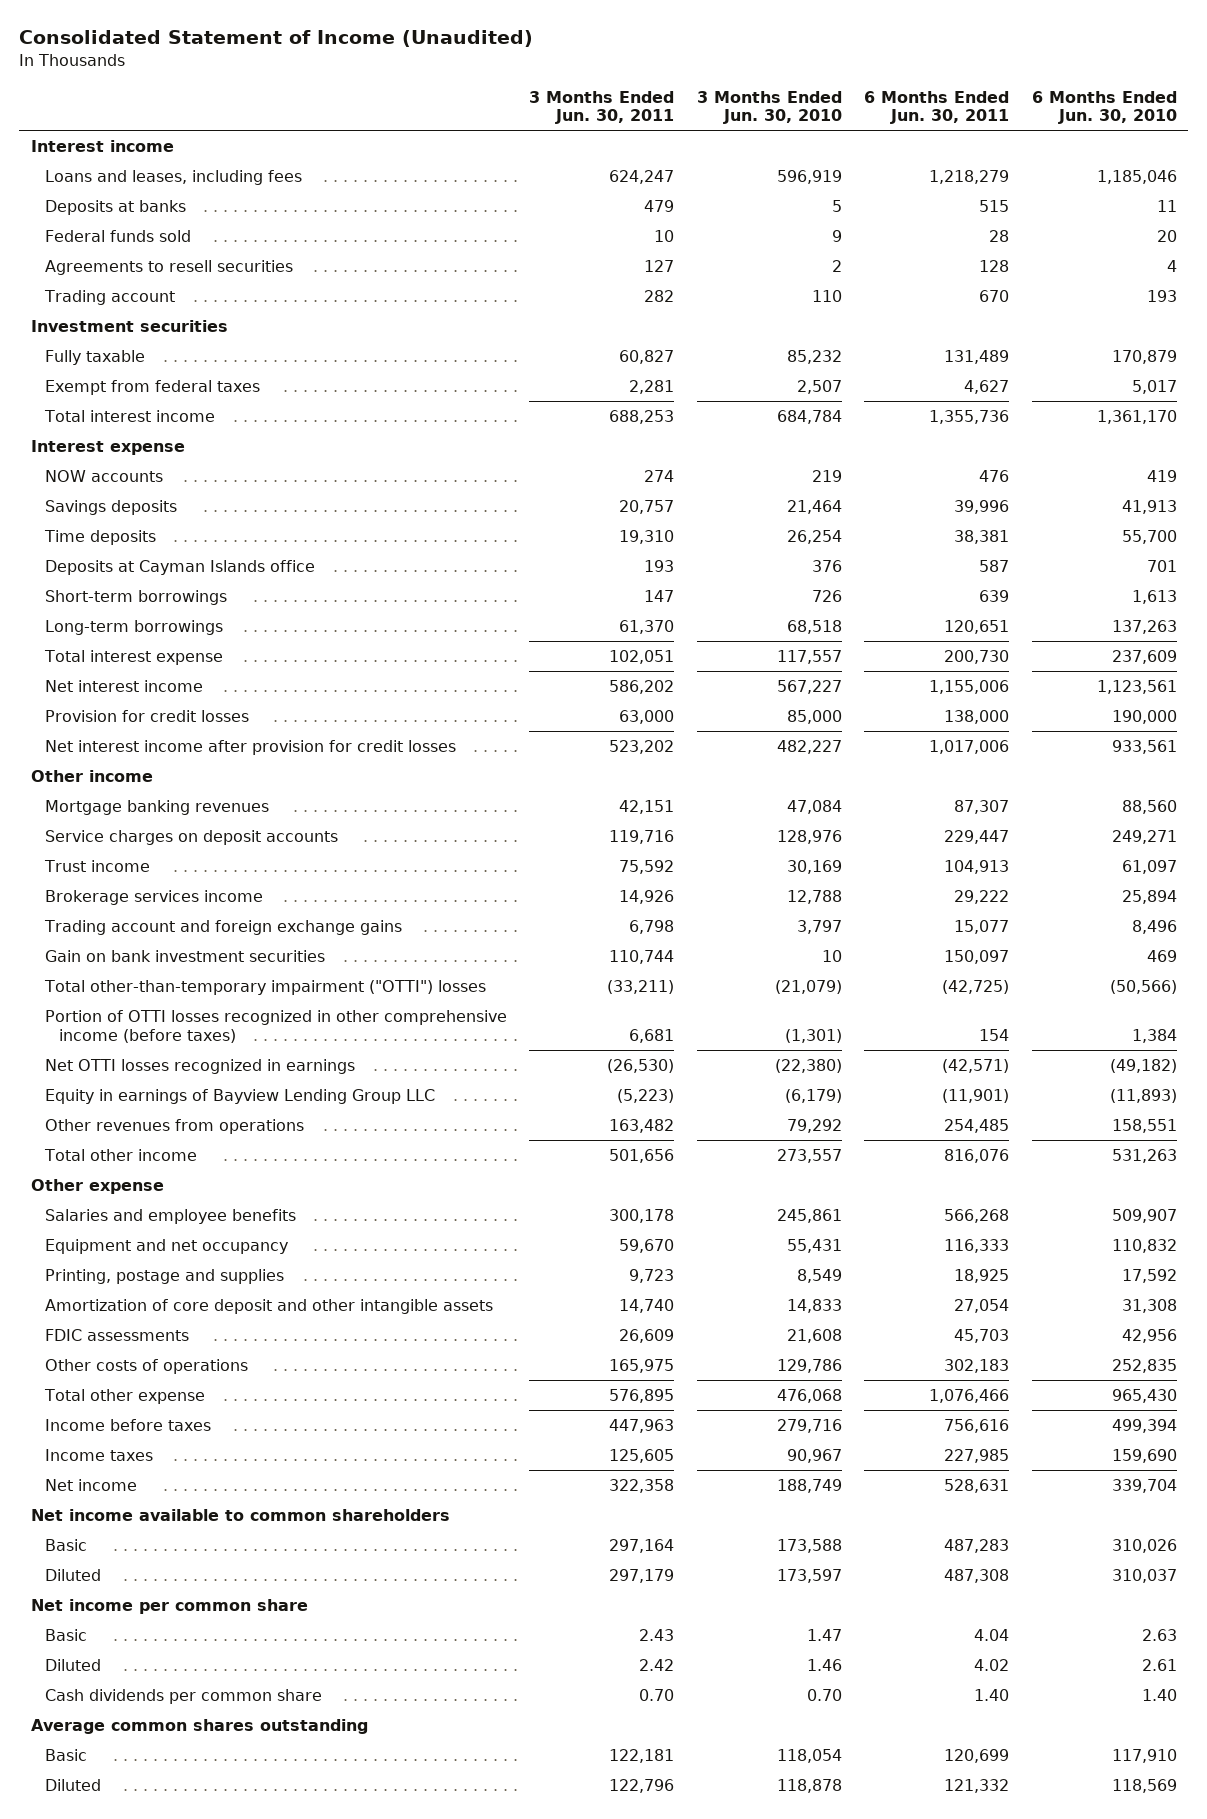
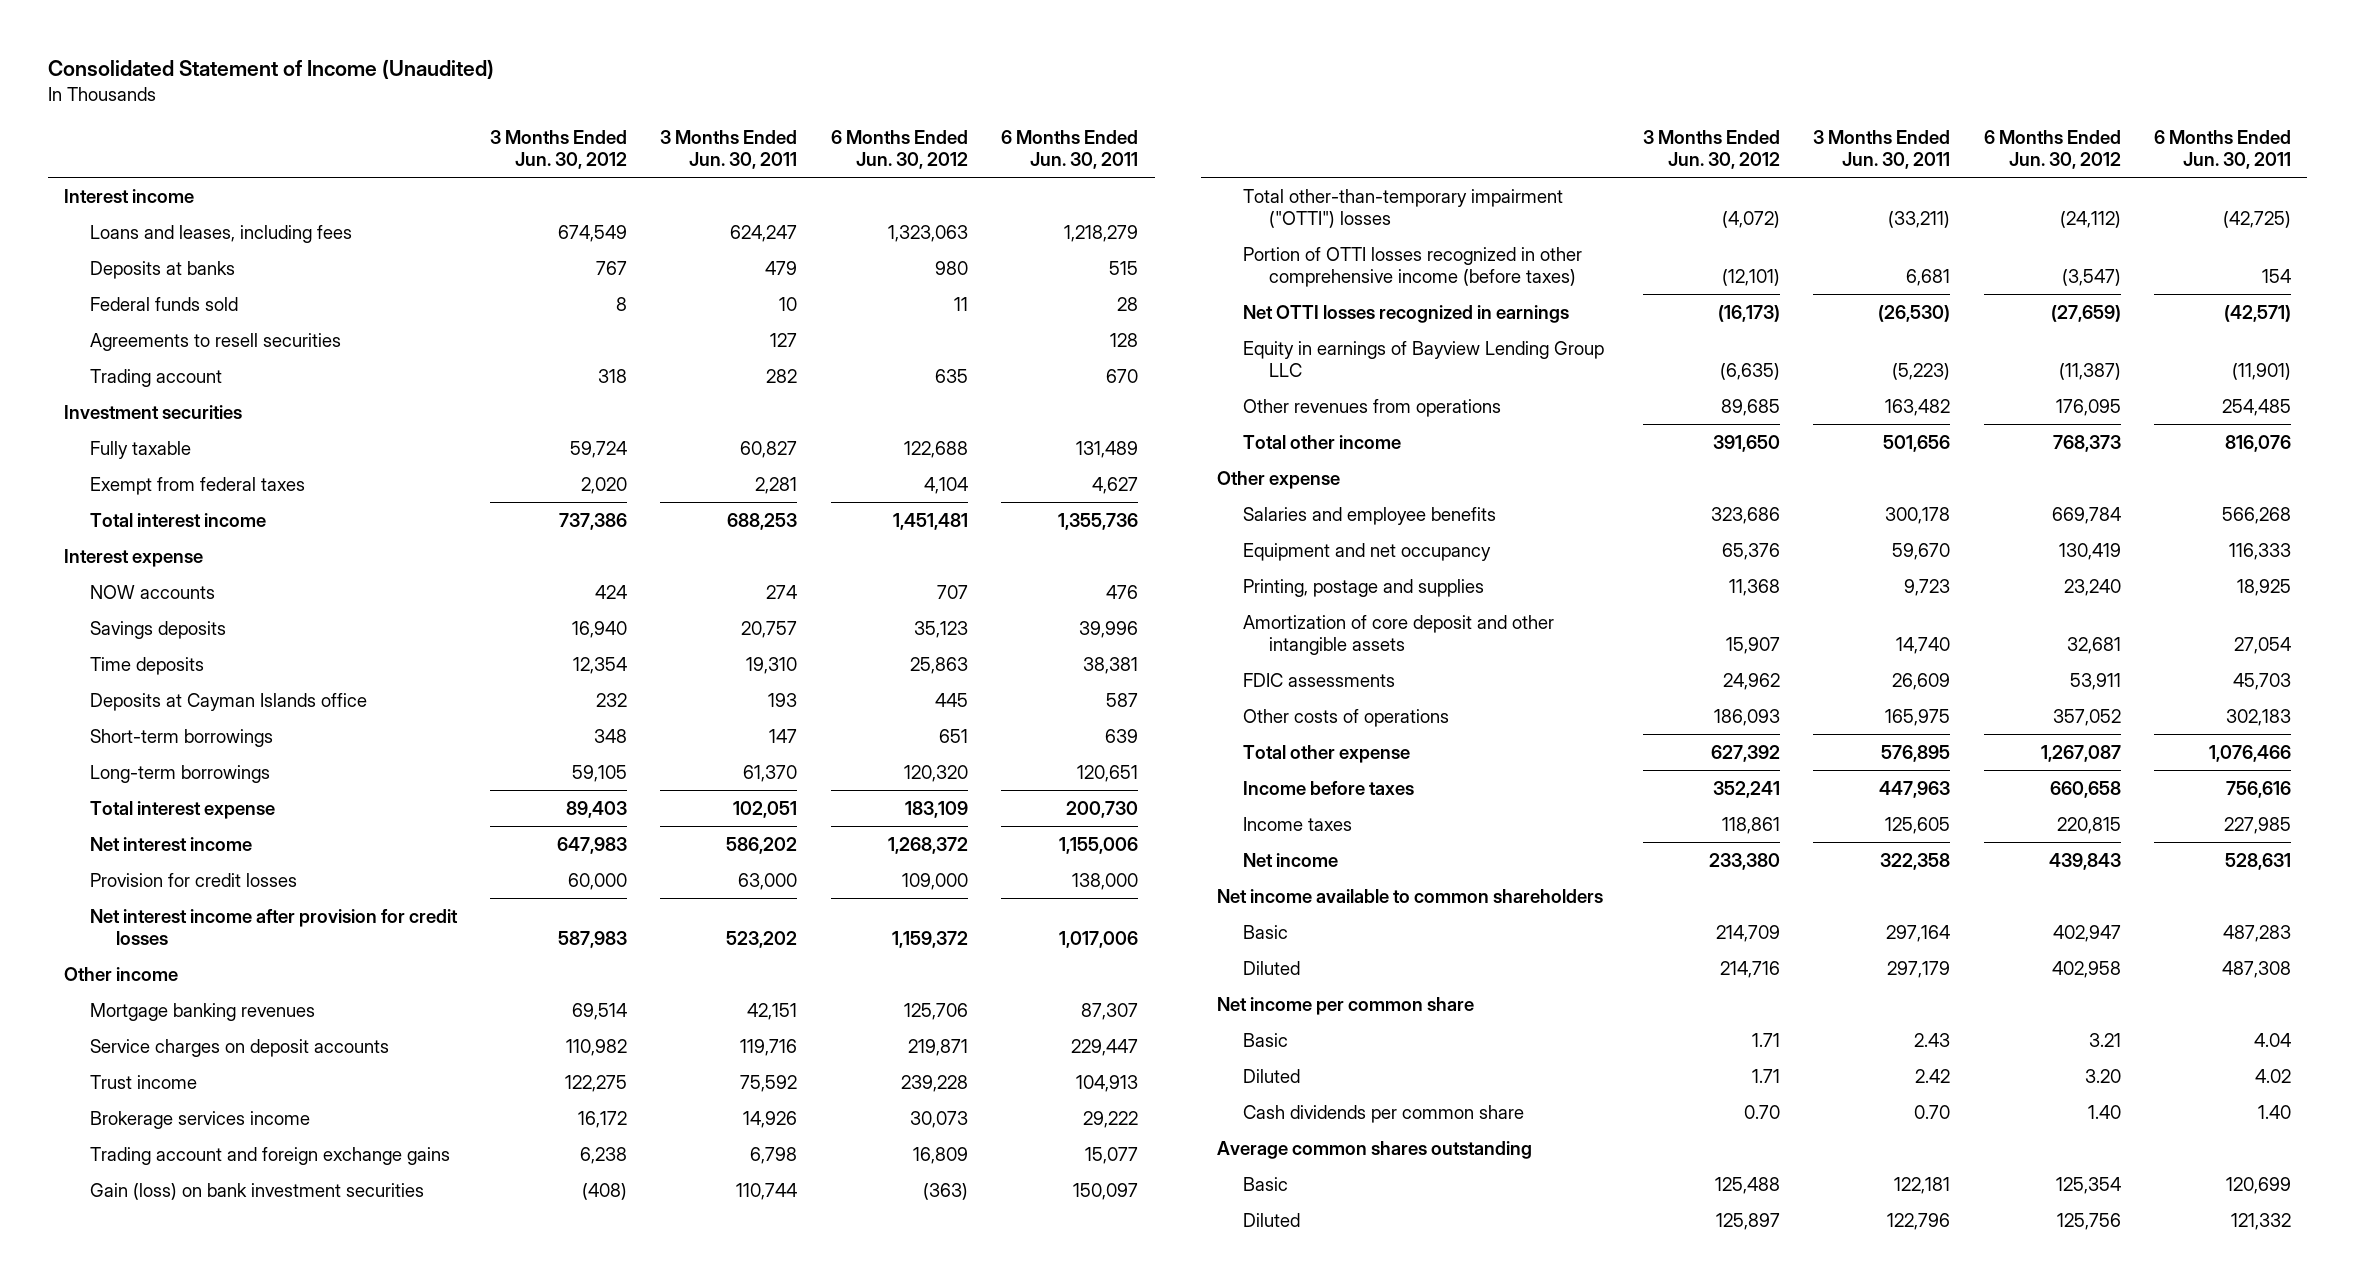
[696,90,842,125] 3 Months Ended Jun. 30, 2010 -> none
[1031,90,1177,125] 6 Months Ended Jun. 30, 2010 -> none
none -> [490,130,628,170] 3 Months Ended Jun. 30, 2012
none -> [830,130,968,170] 6 Months Ended Jun. 30, 2012
[44,949,325,962] Gain on bank investment securities -> [90,1182,425,1200] Gain (loss) on bank investment securities

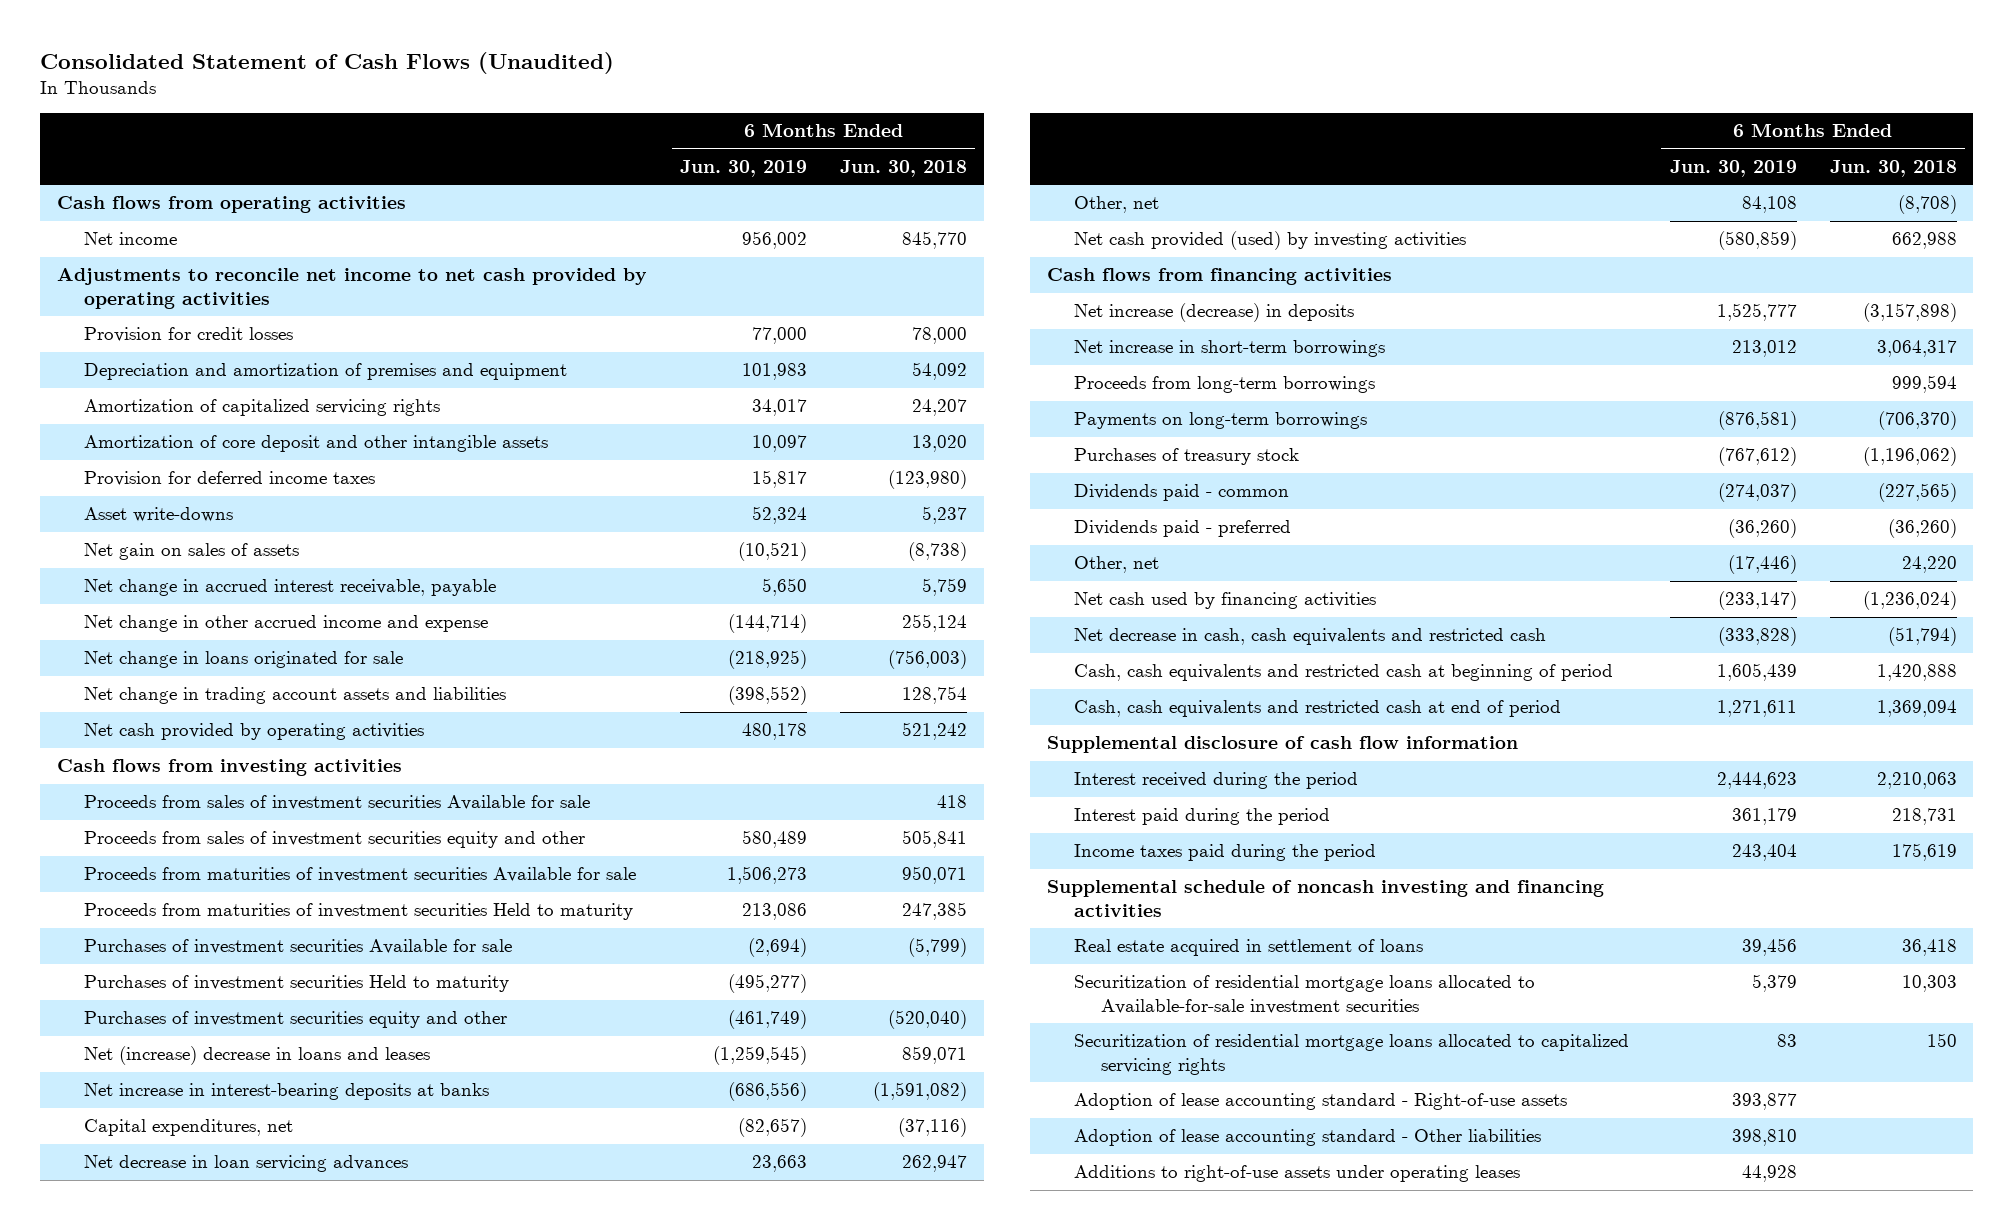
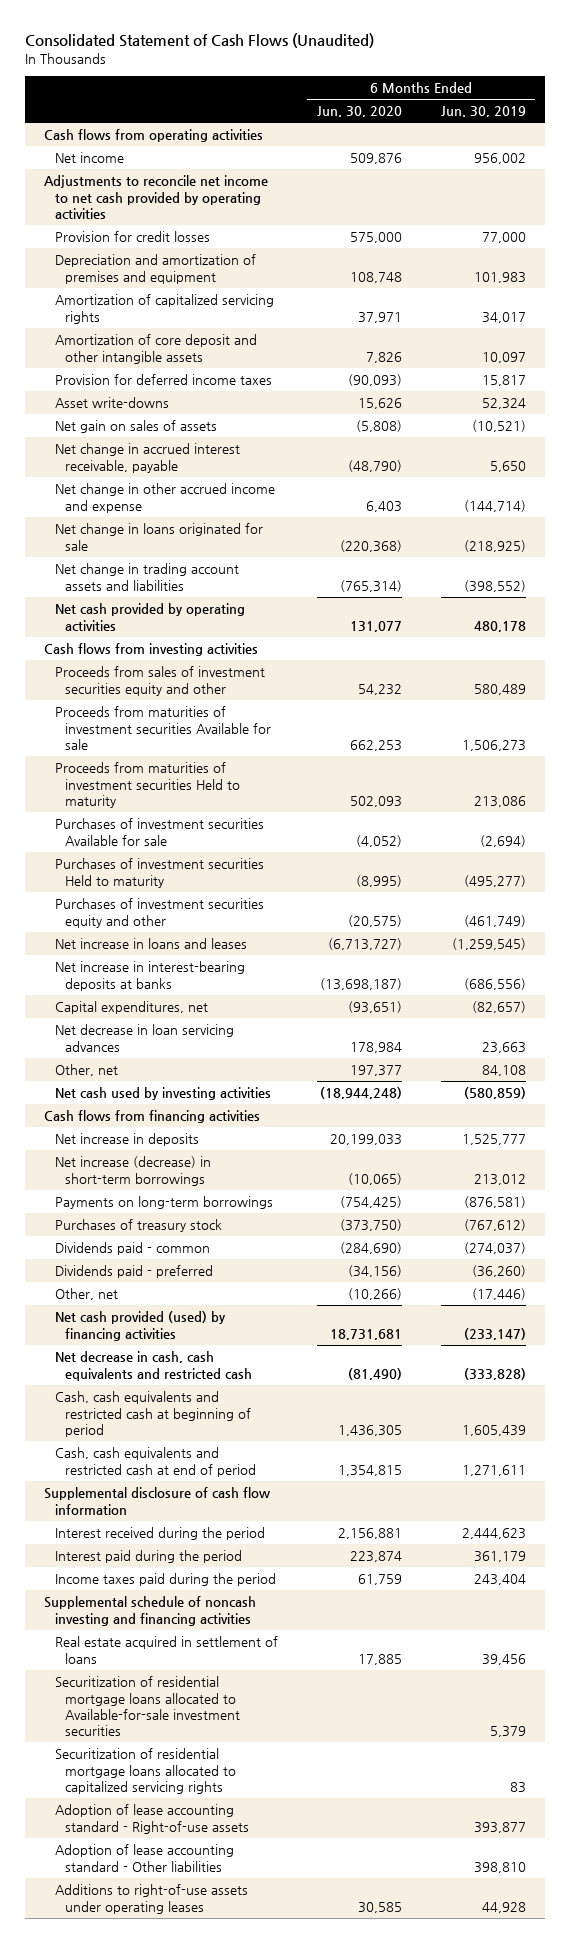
[840,159,968,177] Jun. 30, 2018 -> none
none -> [316,106,402,118] Jun. 30, 2020
[84,795,591,811] Proceeds from sales of investment securities Available for sale -> none
[84,1046,431,1066] Net (increase) decrease in loans and leases -> [54,938,247,950] Net increase in loans and leases
[1073,231,1466,251] Net cash provided (used) by investing activities -> [54,1087,271,1101] Net cash used by investing activities
[1073,376,1375,394] Proceeds from long-term borrowings -> none
[1073,303,1354,323] Net increase (decrease) in deposits -> [54,1133,199,1147] Net increase in deposits
[1073,340,1385,358] Net increase in short-term borrowings -> [54,1156,211,1186] Net increase (decrease) in short-term borrowings
[1073,592,1376,610] Net cash used by financing activities -> [54,1311,226,1341] Net cash provided (used) by financing activities

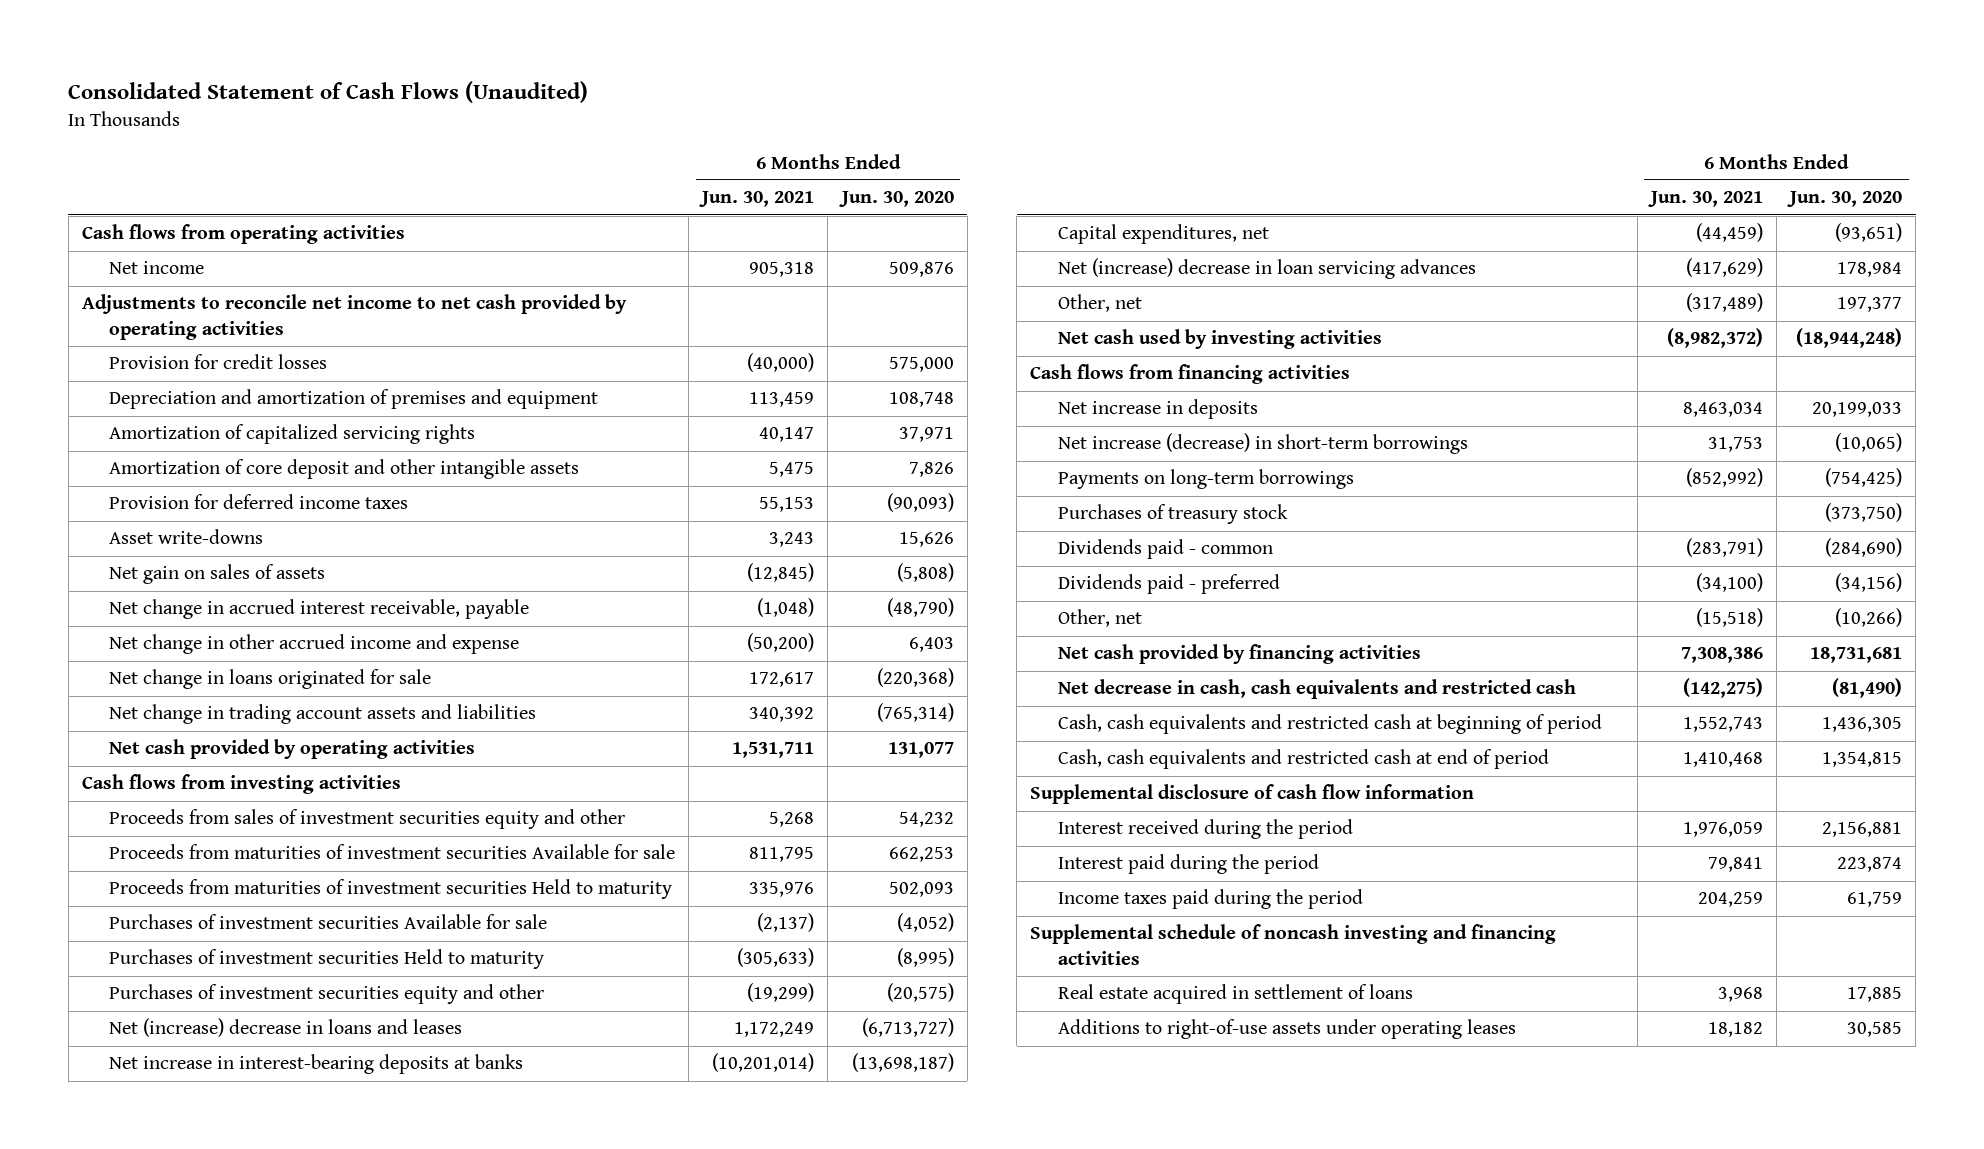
[440,106,526,118] Jun. 30, 2019 -> none
none -> [699,191,815,208] Jun. 30, 2021
[54,938,247,950] Net increase in loans and leases -> [109,1018,463,1038] Net (increase) decrease in loans and leases
[54,1024,234,1052] Net decrease in loan servicing advances -> [1057,258,1476,280] Net (increase) decrease in loan servicing advances
[54,1311,226,1341] Net cash provided (used) by financing activities -> [1057,644,1421,665] Net cash provided by financing activities
[54,1676,241,1737] Securitization of residential mortgage loans allocated to Available-for-sale investment securities -> none
[54,1748,237,1795] Securitization of residential mortgage loans allocated to capitalized servicing rights -> none
[54,1804,250,1834] Adoption of lease accounting standard - Right-of-use assets -> none
[54,1844,234,1872] Adoption of lease accounting standard - Other liabilities -> none

